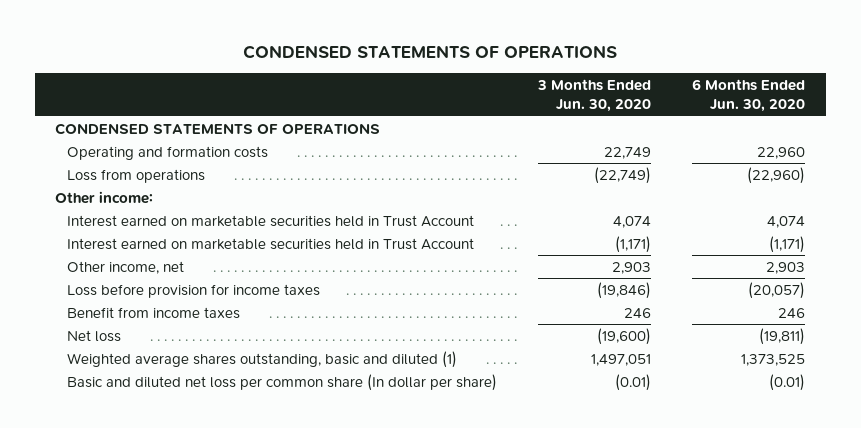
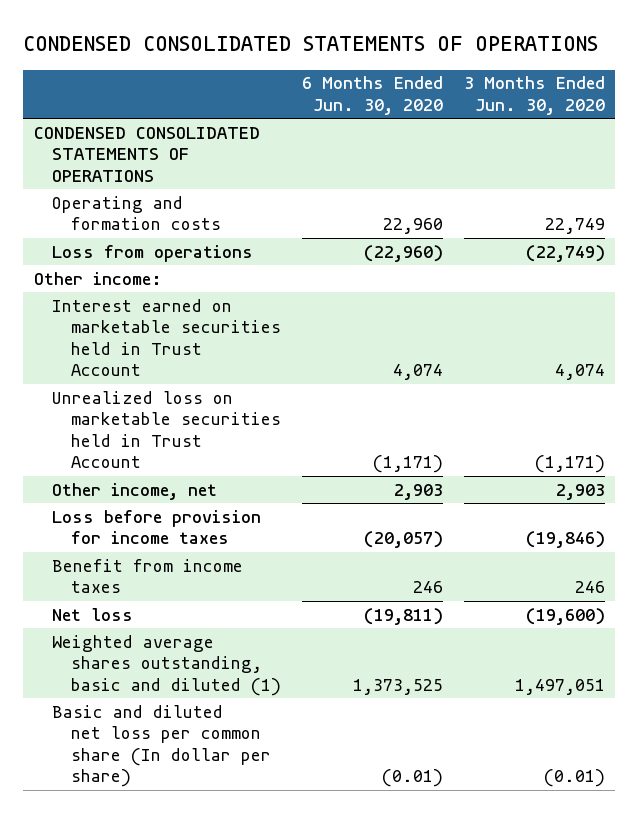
[243,44,618,59] CONDENSED STATEMENTS OF OPERATIONS -> [23,36,599,52] CONDENSED CONSOLIDATED STATEMENTS OF OPERATIONS
[55,122,381,135] CONDENSED STATEMENTS OF OPERATIONS -> [33,126,260,182] CONDENSED CONSOLIDATED STATEMENTS OF OPERATIONS
[66,237,474,250] Interest earned on marketable securities held in Trust Account -> [52,390,281,469] Unrealized loss on marketable securities held in Trust Account

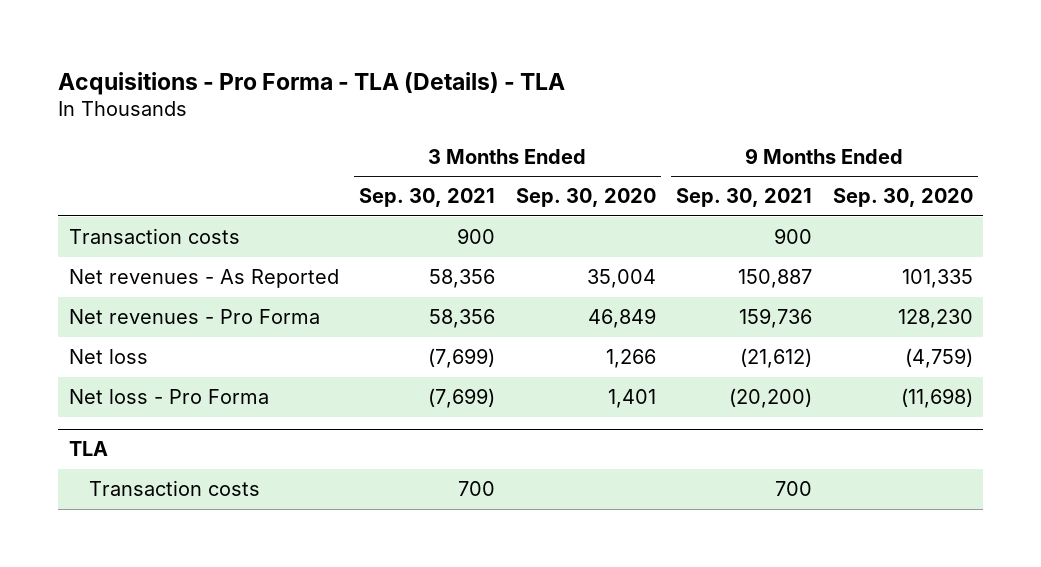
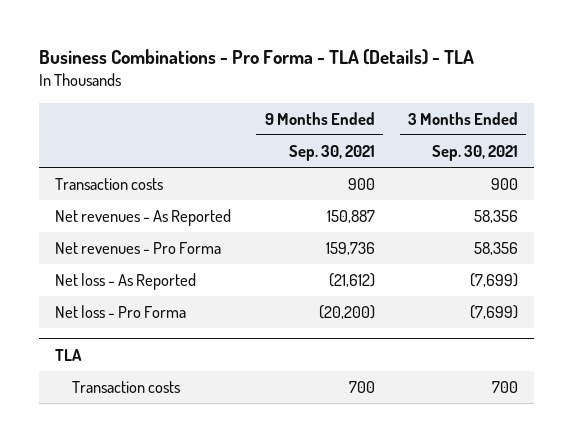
[58,71,566,95] Acquisitions - Pro Forma - TLA (Details) - TLA -> [38,49,474,66] Business Combinations - Pro Forma - TLA (Details) - TLA
[515,188,656,208] Sep. 30, 2020 -> none
[832,188,973,208] Sep. 30, 2020 -> none
[68,349,148,365] Net loss -> [55,273,197,291] Net loss - As Reported

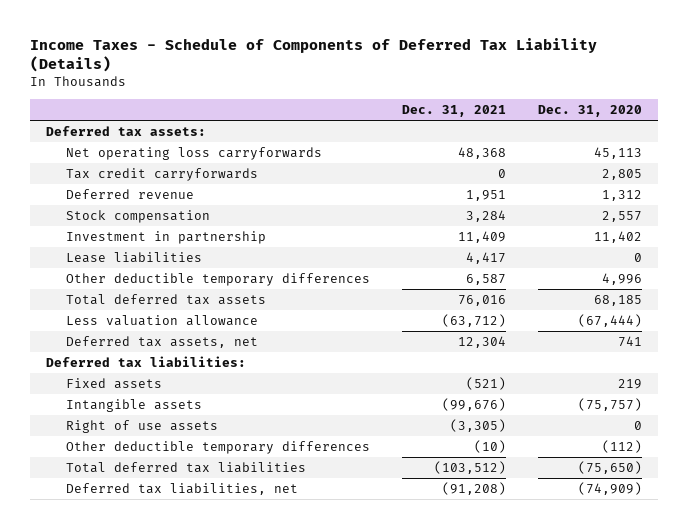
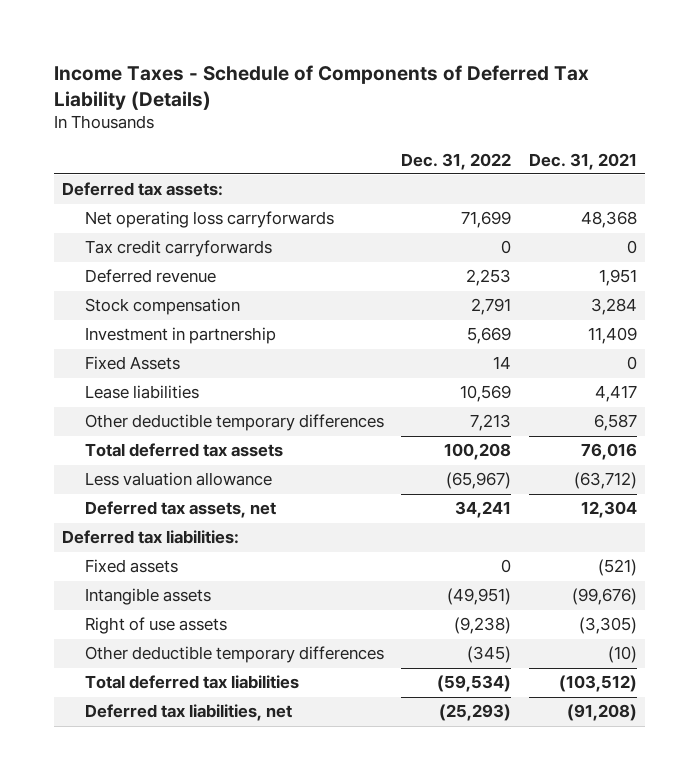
[537,105,642,118] Dec. 31, 2020 -> none
none -> [401,152,512,170] Dec. 31, 2022
none -> [85,356,181,371] Fixed Assets

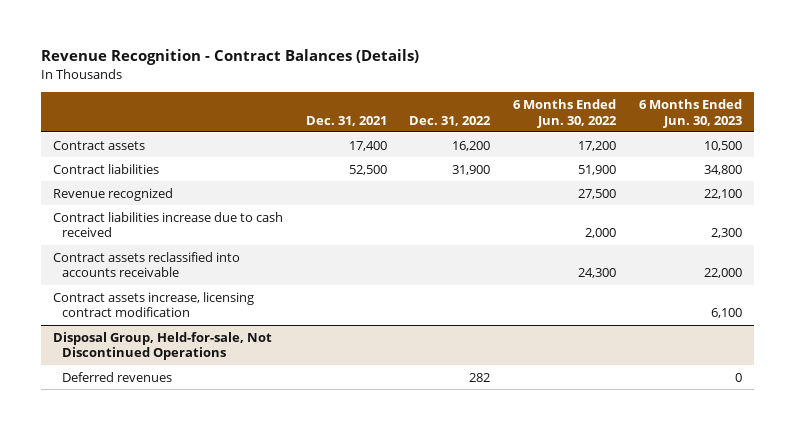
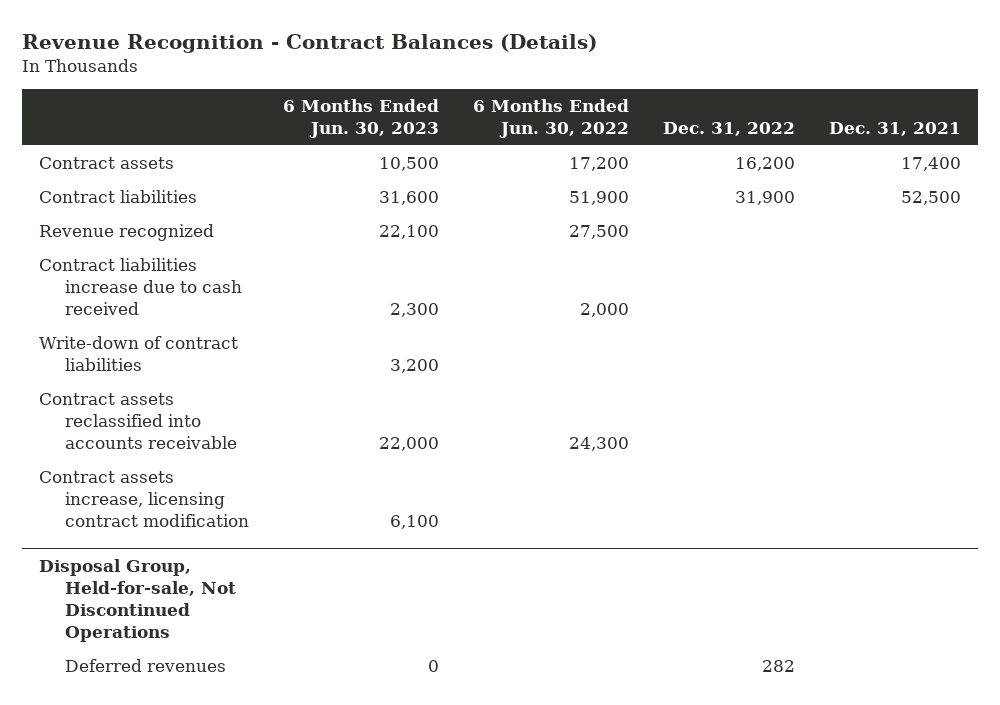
[704,164,743,175] 34,800 -> [379,191,440,206] 31,600
none -> [39,336,239,372] Write-down of contract liabilities

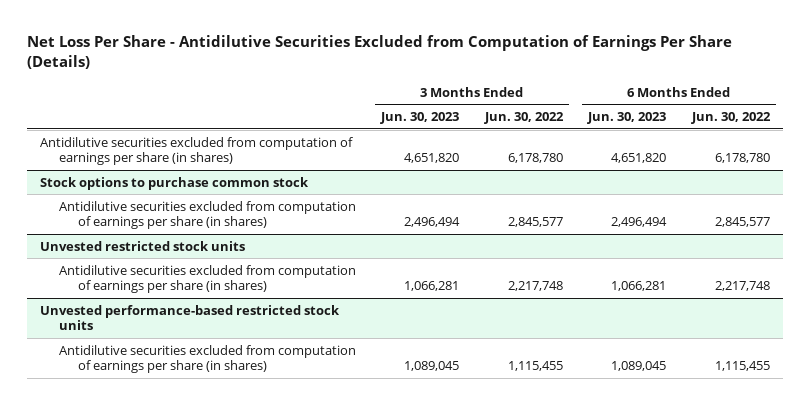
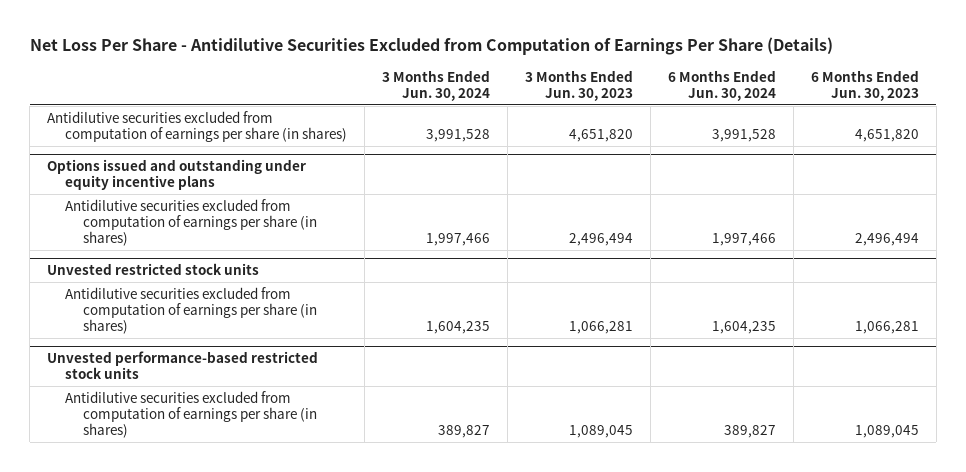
[483,112,564,125] Jun. 30, 2022 -> none
[690,112,771,125] Jun. 30, 2022 -> none
none -> [382,69,491,102] 3 Months Ended Jun. 30, 2024
none -> [667,69,776,102] 6 Months Ended Jun. 30, 2024
[39,176,309,190] Stock options to purchase common stock -> [47,159,307,191] Options issued and outstanding under equity incentive plans

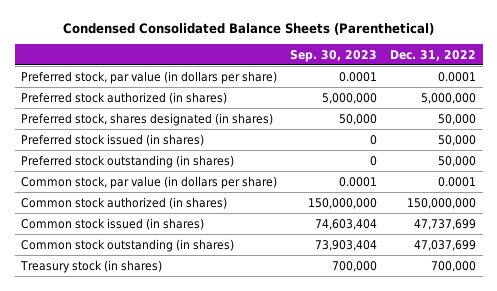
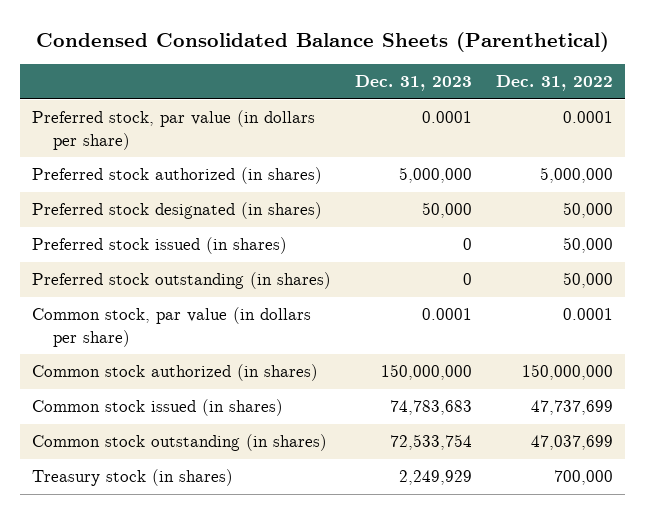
[290,49,378,62] Sep. 30, 2023 -> none
none -> [355,75,473,92] Dec. 31, 2023
[21,112,274,126] Preferred stock, shares designated (in shares) -> [32,202,323,220] Preferred stock designated (in shares)

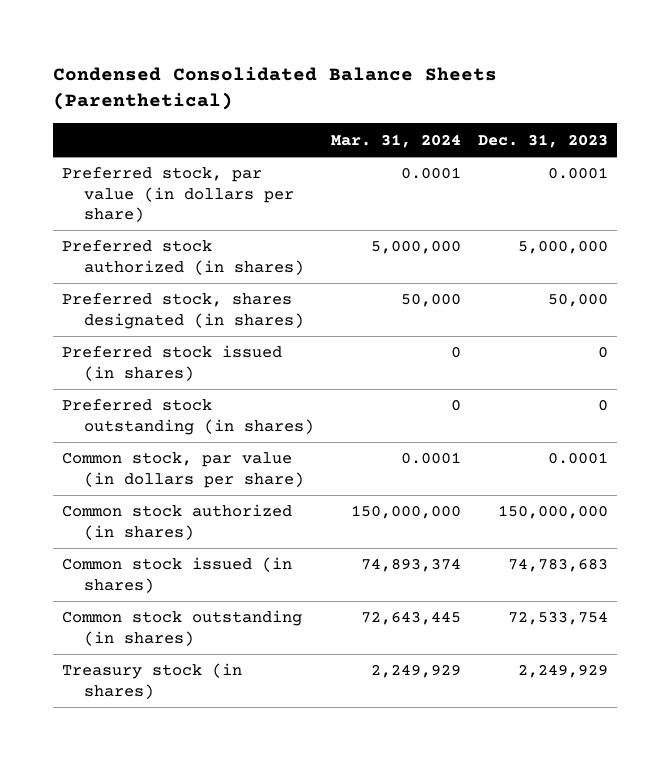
[495,75,613,92] Dec. 31, 2022 -> none
none -> [330,133,461,148] Mar. 31, 2024
[32,202,323,220] Preferred stock designated (in shares) -> [61,293,304,329] Preferred stock, shares designated (in shares)

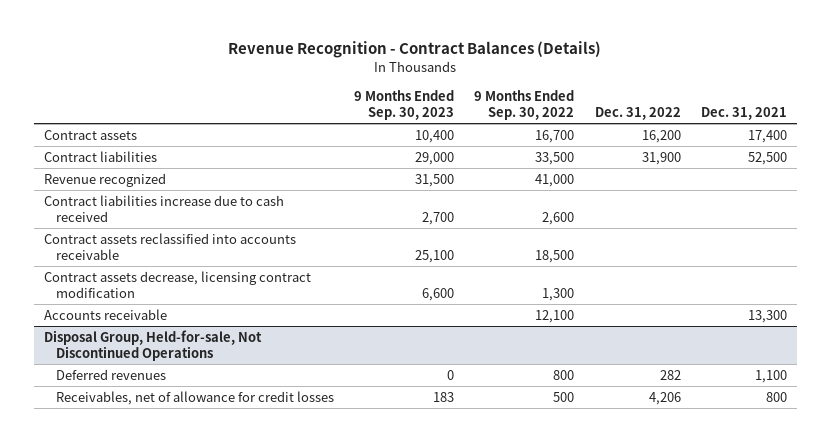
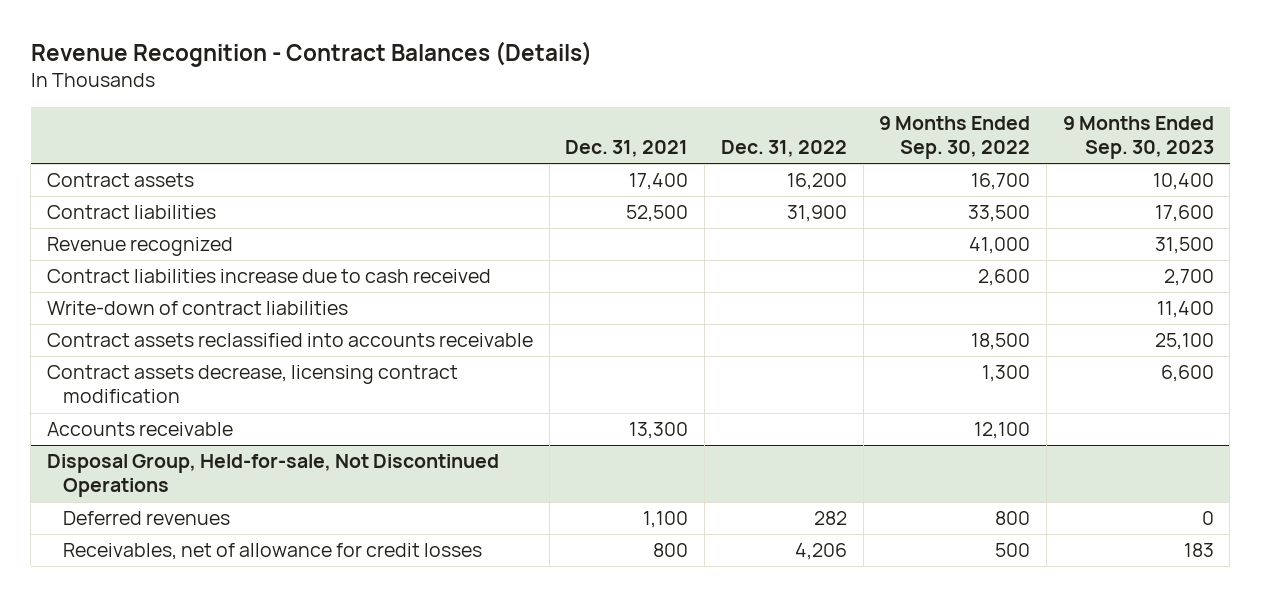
[415,151,455,165] 29,000 -> [1154,205,1214,223] 17,600
none -> [47,301,349,316] Write-down of contract liabilities

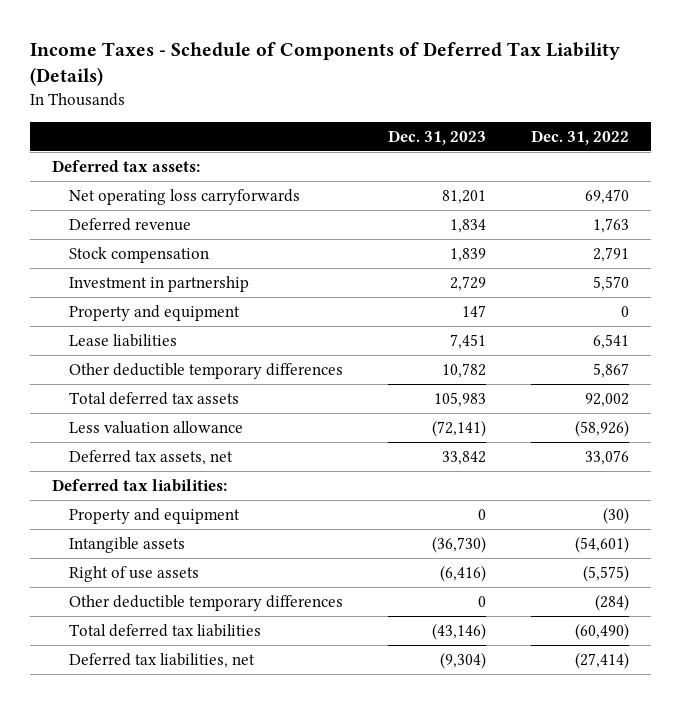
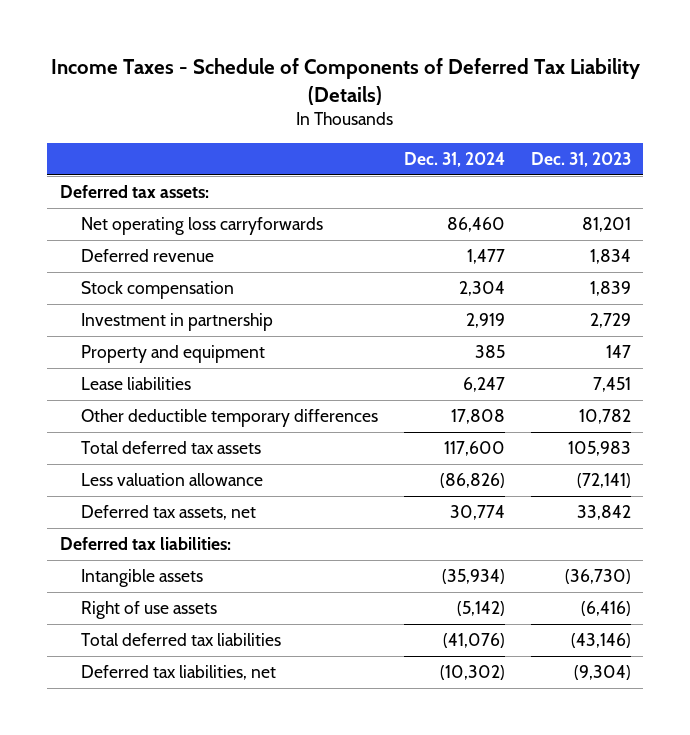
[530,129,629,145] Dec. 31, 2022 -> none
none -> [404,152,506,168] Dec. 31, 2024
[69,507,241,524] Property and equipment -> none
[69,594,344,611] Other deductible temporary differences -> none

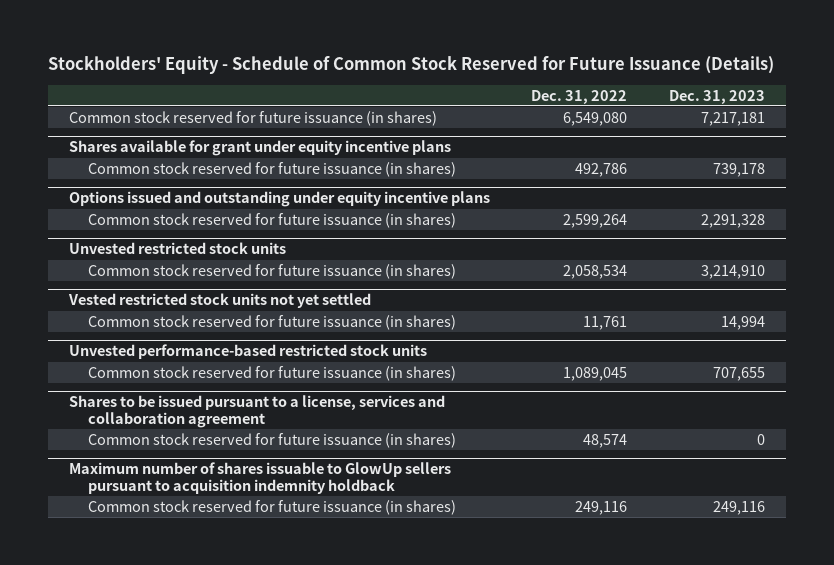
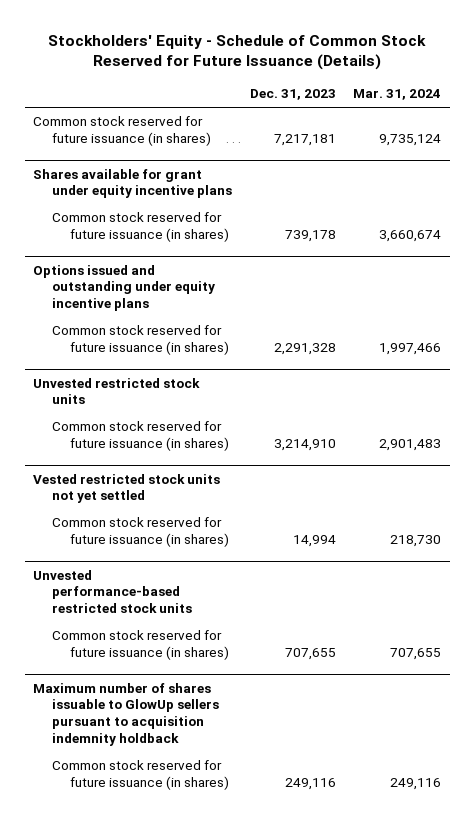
[531,89,628,104] Dec. 31, 2022 -> none
none -> [353,89,442,101] Mar. 31, 2024
[68,395,445,429] Shares to be issued pursuant to a license, services and collaboration agreement -> none
[87,432,456,448] Common stock reserved for future issuance (in shares) -> none

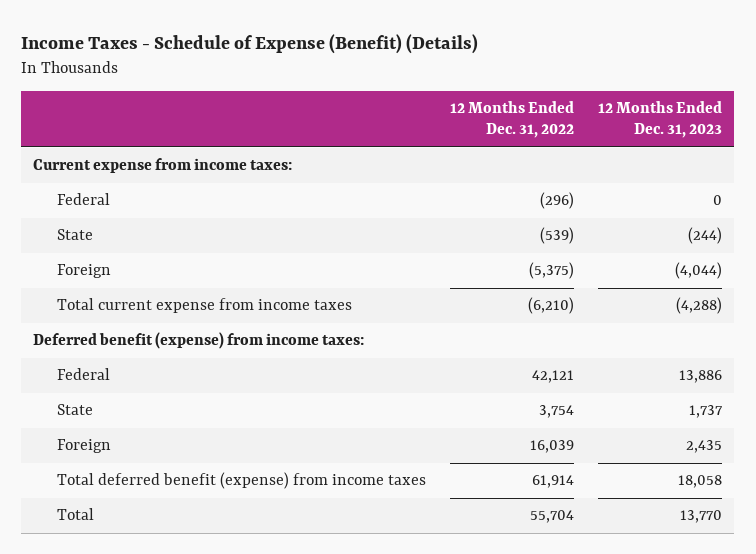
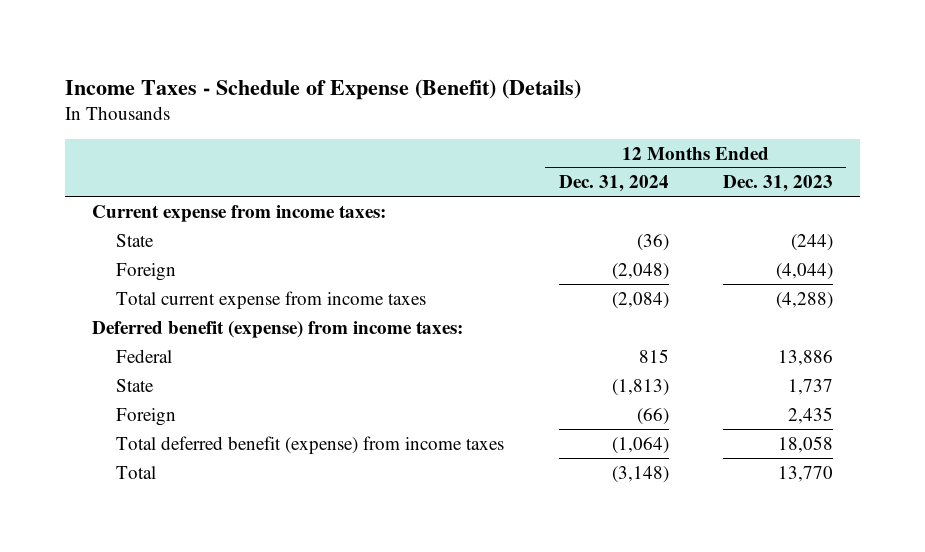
[450,101,575,139] 12 Months Ended Dec. 31, 2022 -> none
none -> [558,175,669,193] Dec. 31, 2024
[57,193,111,206] Federal -> none

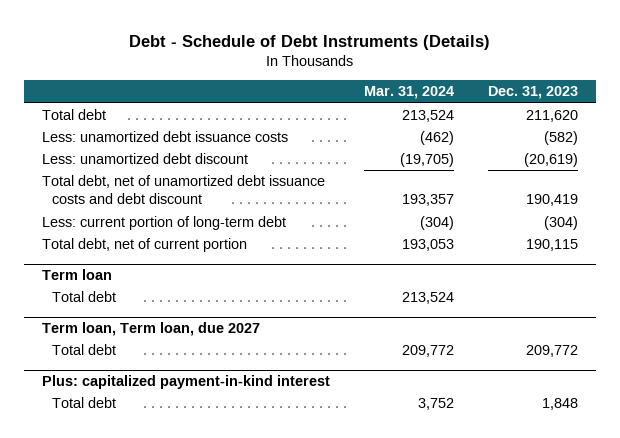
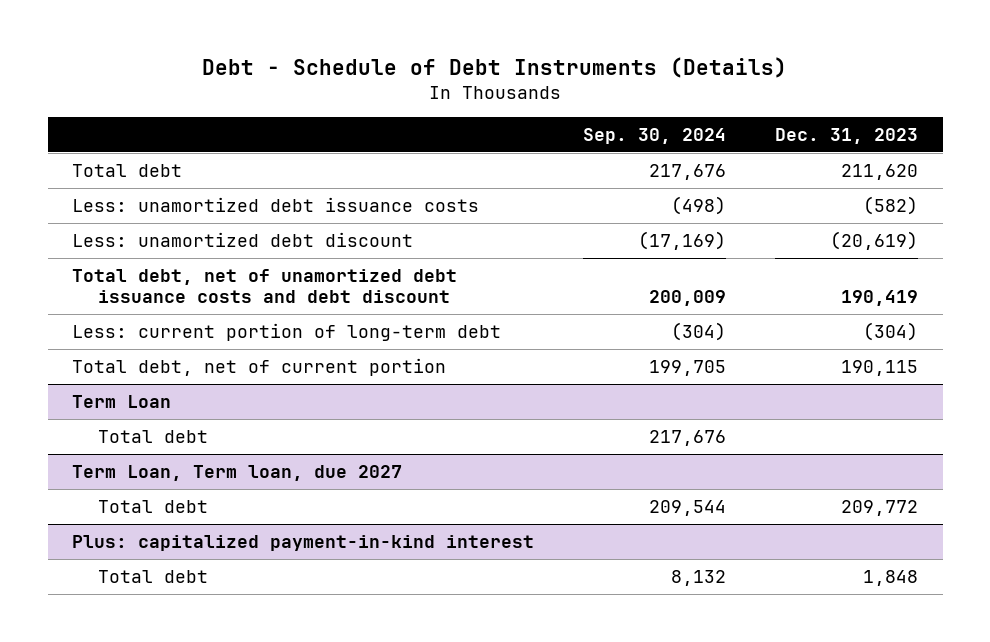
[364,86,455,100] Mar. 31, 2024 -> none
none -> [583,127,727,144] Sep. 30, 2024
[41,269,112,281] Term loan -> [72,394,172,408] Term Loan
[41,322,260,337] Term loan, Term loan, due 2027 -> [72,464,403,481] Term Loan, Term loan, due 2027

